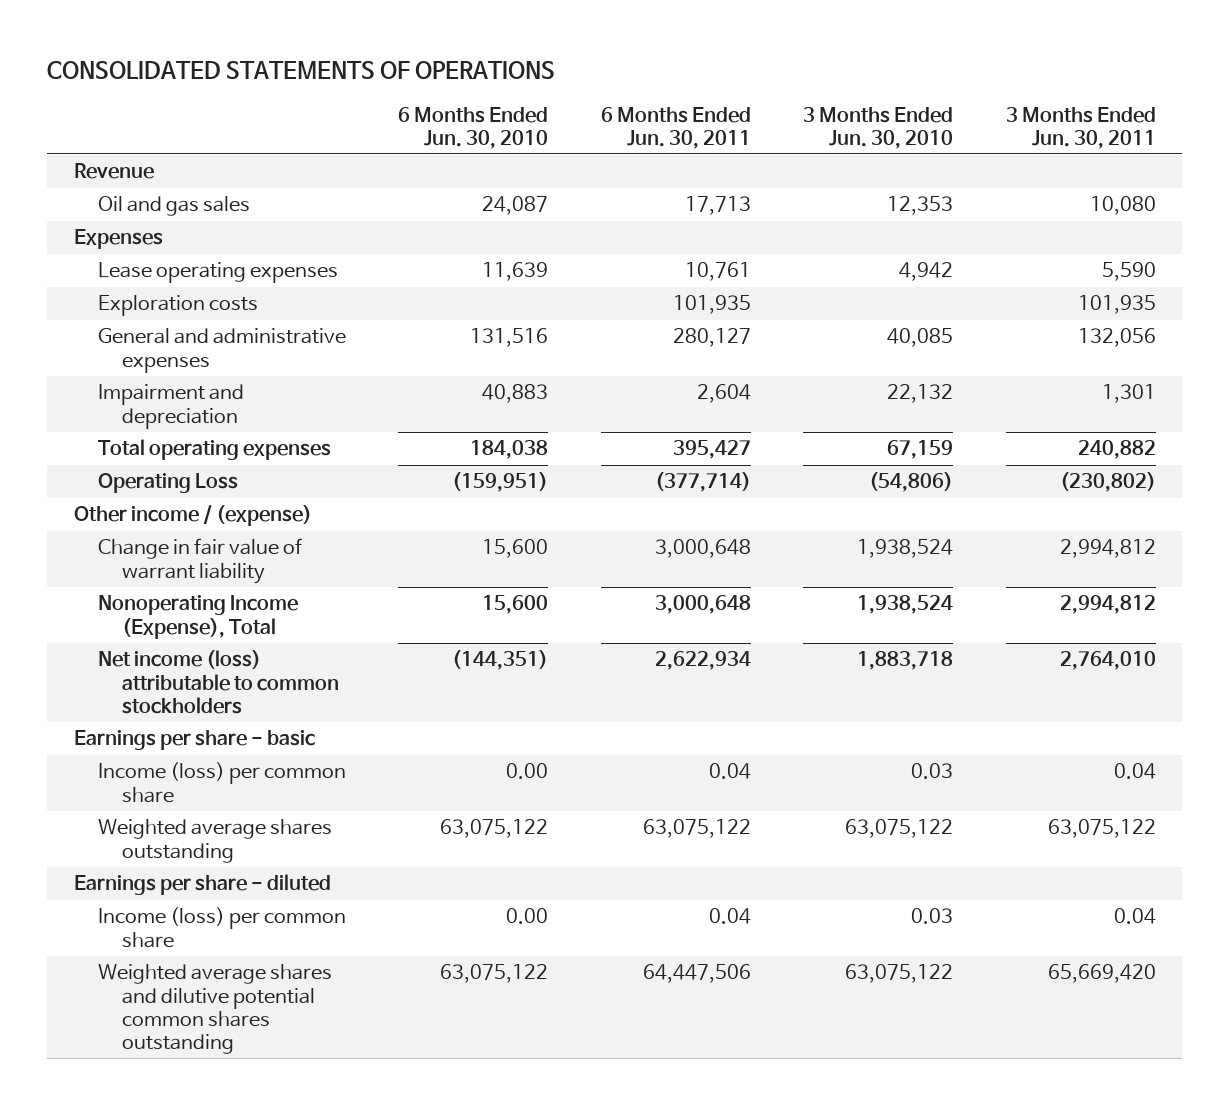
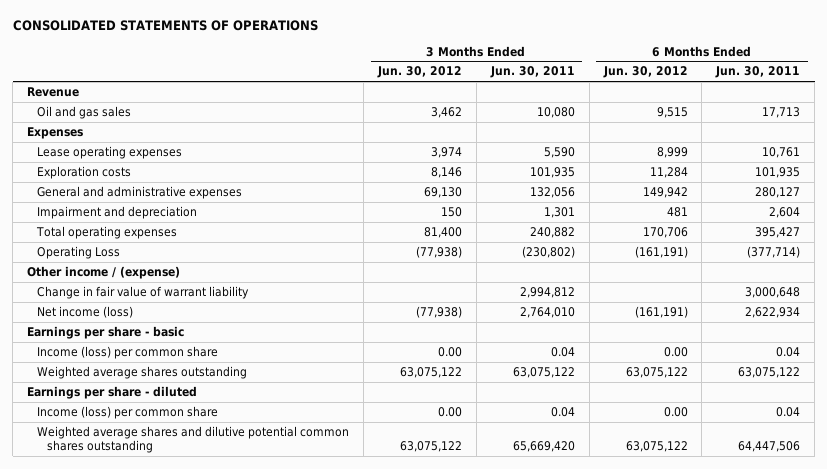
[398,106,549,149] 6 Months Ended Jun. 30, 2010 -> none
[803,106,954,149] 3 Months Ended Jun. 30, 2010 -> none
none -> [376,66,462,79] Jun. 30, 2012
none -> [602,66,688,79] Jun. 30, 2012
[97,595,298,639] Nonoperating Income (Expense), Total -> none
[97,650,339,714] Net income (loss) attributable to common stockholders -> [36,306,133,319] Net income (loss)

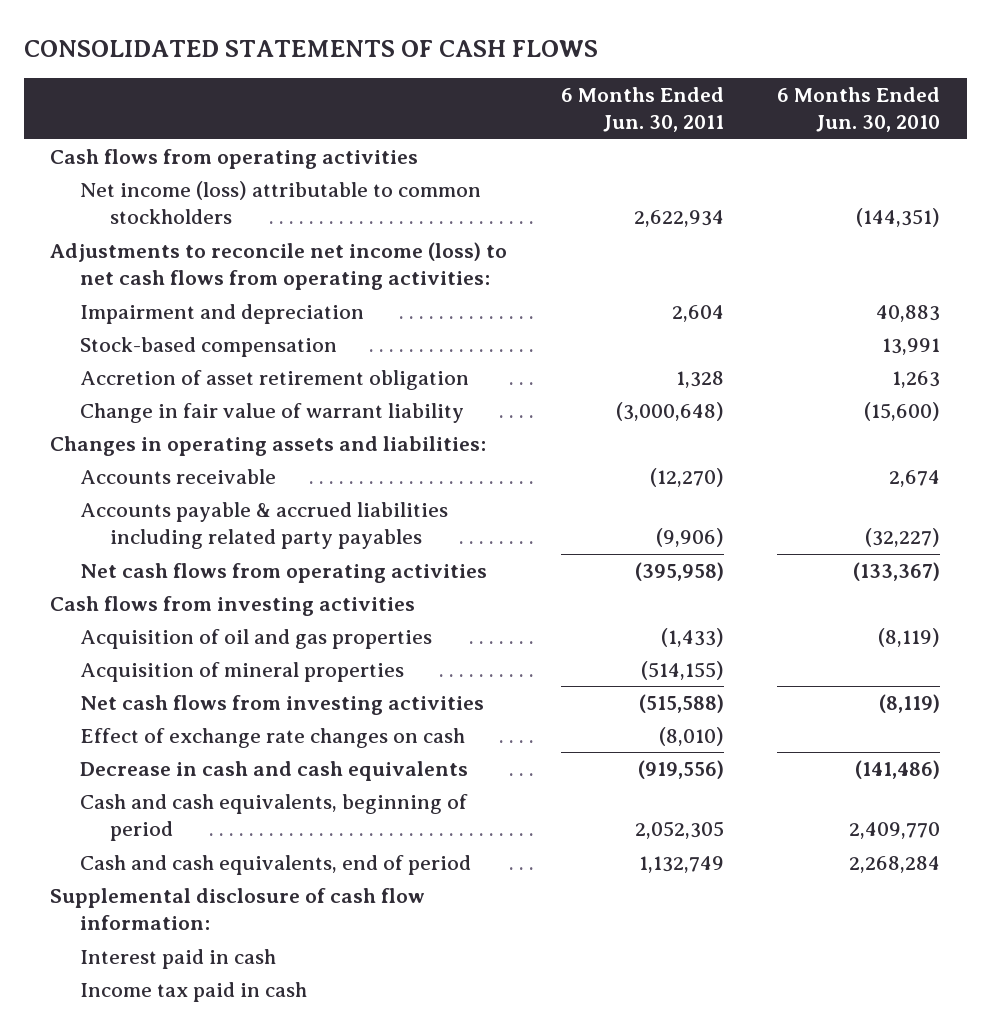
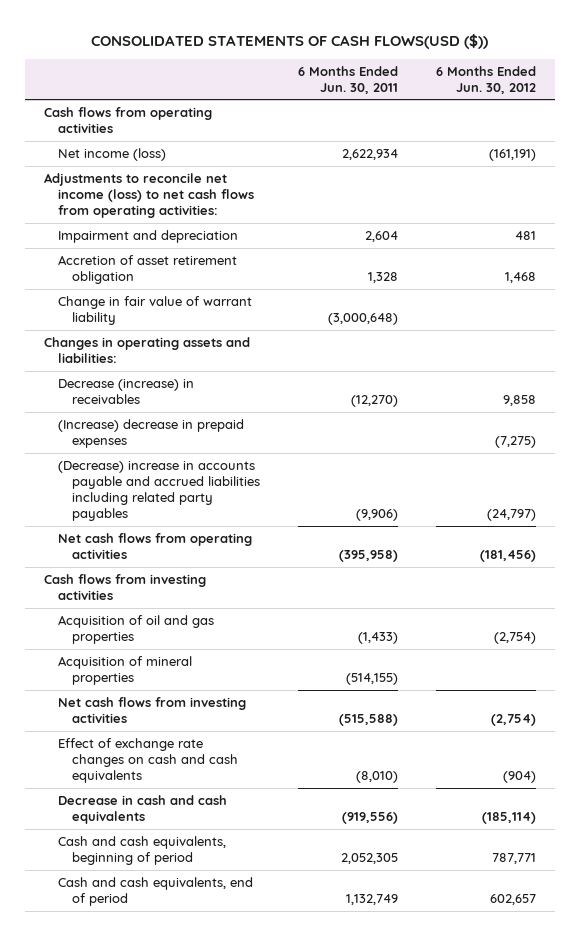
[23,39,598,57] CONSOLIDATED STATEMENTS OF CASH FLOWS -> [90,33,488,49] CONSOLIDATED STATEMENTS OF CASH FLOWS(USD ($))
[777,86,941,133] 6 Months Ended Jun. 30, 2010 -> none
none -> [435,65,536,94] 6 Months Ended Jun. 30, 2012
[80,180,482,225] Net income (loss) attributable to common stockholders -> [58,148,167,162] Net income (loss)
[80,336,338,357] Stock-based compensation -> none
[80,468,277,484] Accounts receivable -> [58,379,195,404] Decrease (increase) in receivables
none -> [58,419,245,448] (Increase) decrease in prepaid expenses
[80,501,449,550] Accounts payable & accrued liabilities including related party payables -> [58,461,261,521] (Decrease) increase in accounts payable and accrued liabilities including related party payables
[80,727,466,748] Effect of exchange rate changes on cash -> [58,738,239,783] Effect of exchange rate changes on cash and cash equivalents
[50,887,426,931] Supplemental disclosure of cash flow information: -> none
[80,948,277,969] Interest paid in cash -> none
[80,981,308,1002] Income tax paid in cash -> none

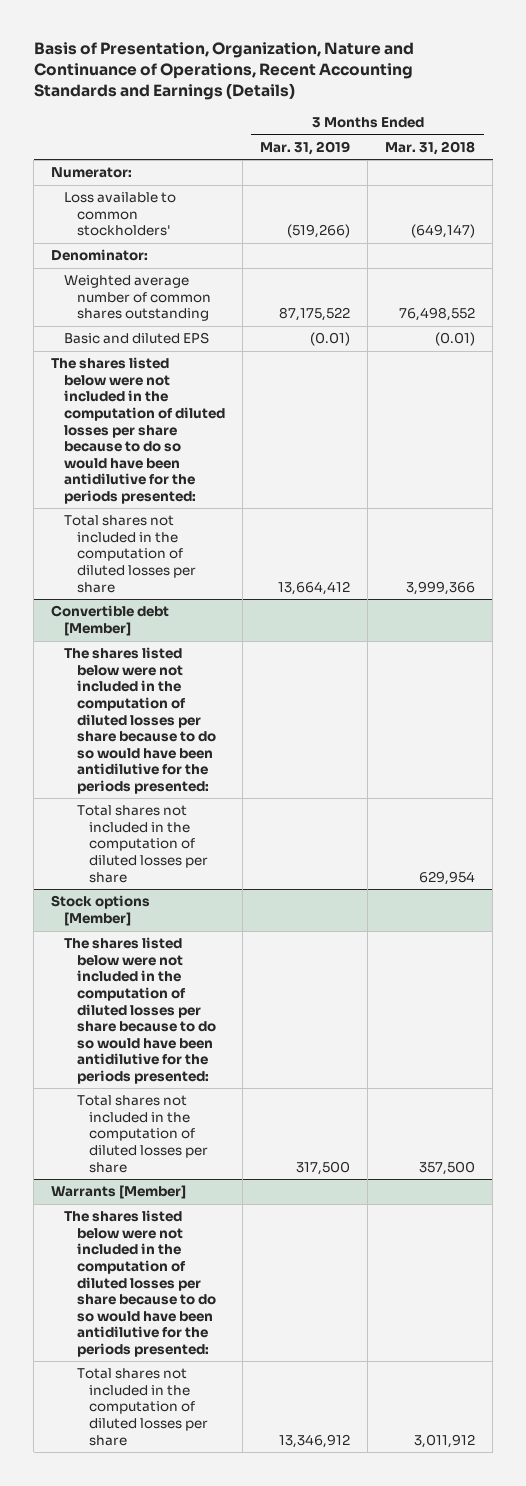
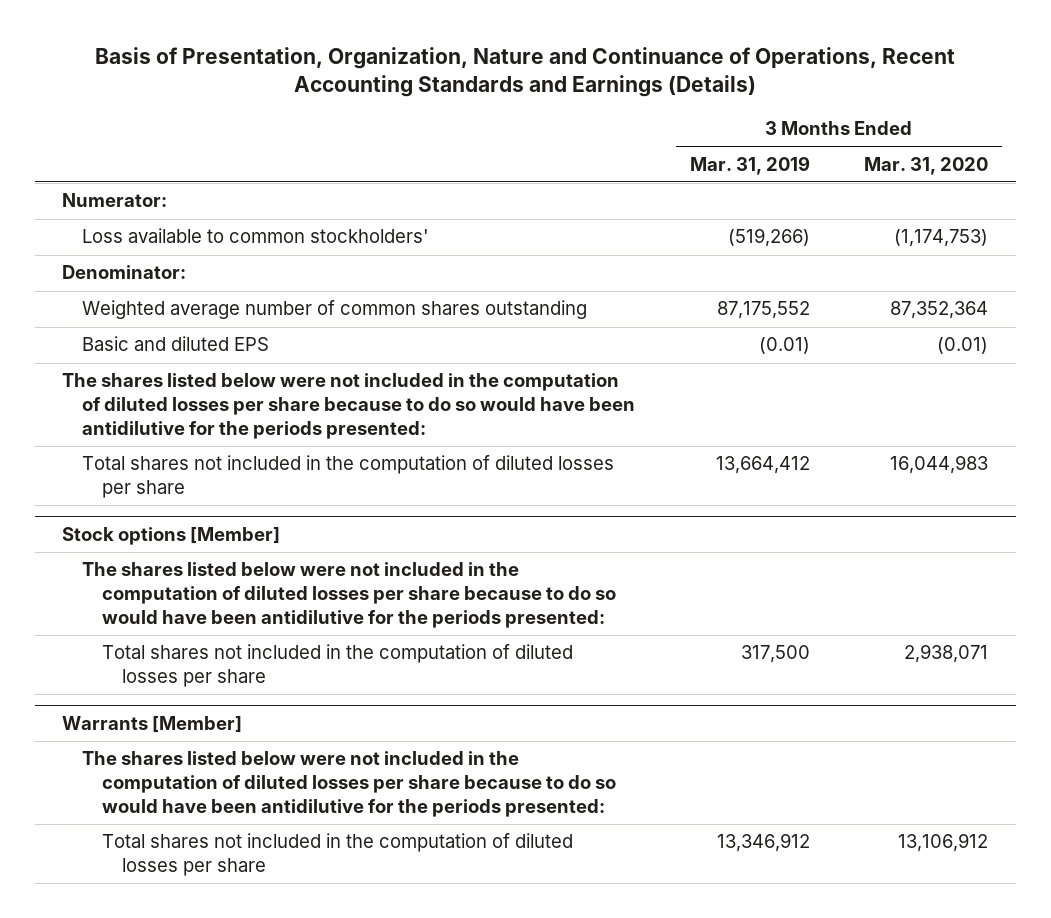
[385,140,476,155] Mar. 31, 2018 -> none
none -> [864,156,989,175] Mar. 31, 2020
[279,307,351,322] 87,175,522 -> [716,301,810,320] 87,175,552
[51,605,170,636] Convertible debt [Member] -> none
[63,647,216,794] The shares listed below were not included in the computation of diluted losses per share because to do so would have been antidilutive for the periods presented: -> none
[76,805,209,883] Total shares not included in the computation of diluted losses per share -> none

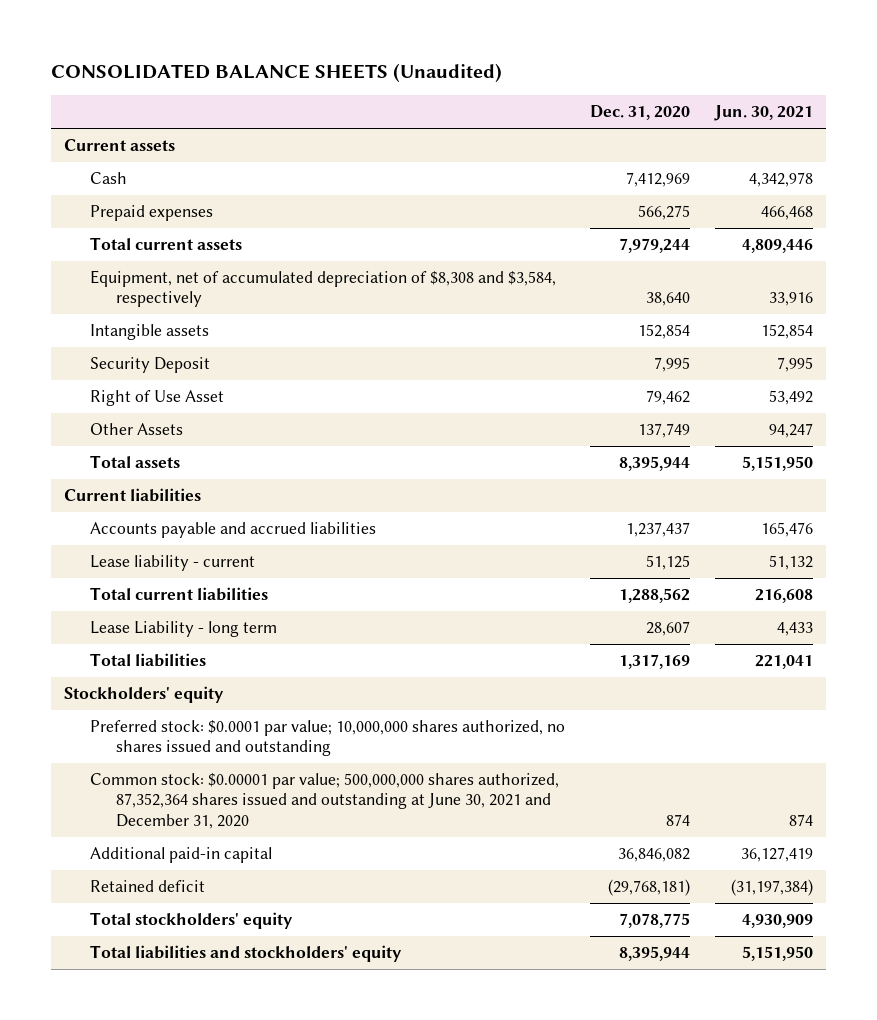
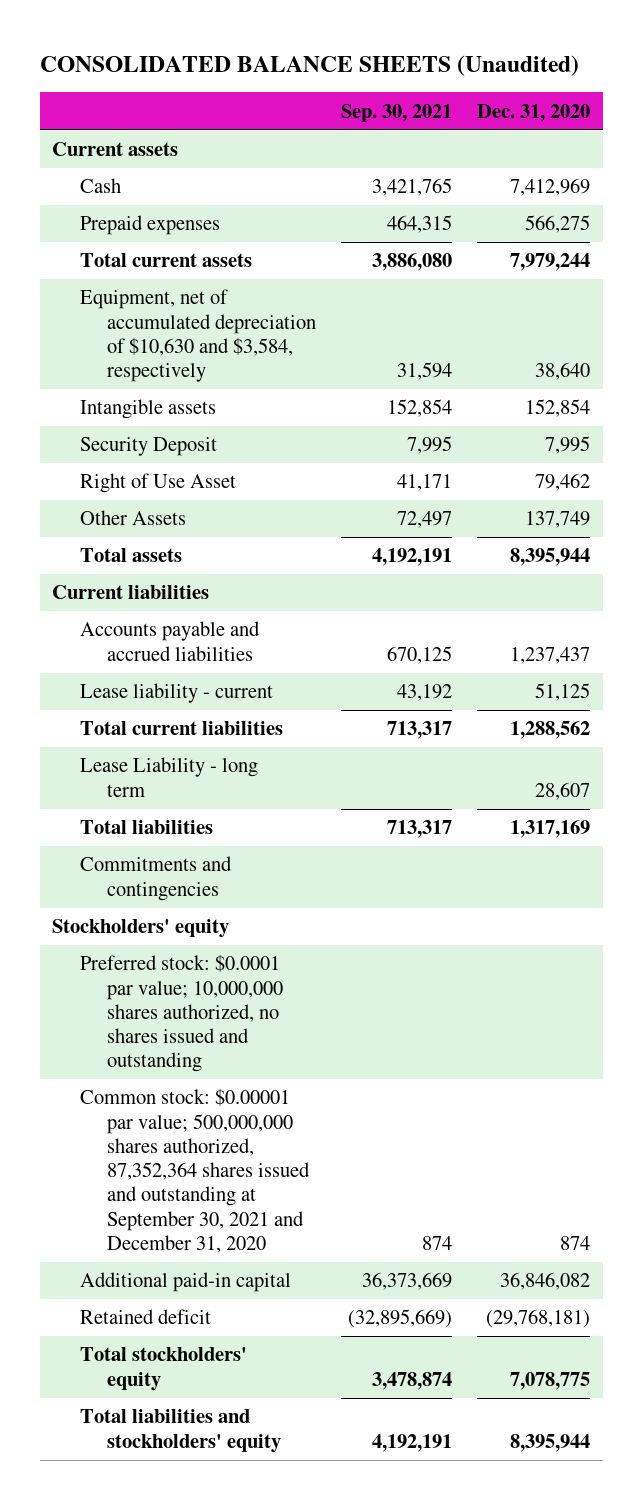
[714,105,814,122] Jun. 30, 2021 -> none
none -> [341,103,453,122] Sep. 30, 2021
[89,270,556,308] Equipment, net of accumulated depreciation of $8,308 and $3,584, respectively -> [79,289,317,383] Equipment, net of accumulated depreciation of $10,630 and $3,584, respectively
none -> [79,856,232,901] Commitments and contingencies
[89,773,559,829] Common stock: $0.00001 par value; 500,000,000 shares authorized, 87,352,364 shares issued and outstanding at June 30, 2021 and December 31, 2020 -> [79,1089,311,1253] Common stock: $0.00001 par value; 500,000,000 shares authorized, 87,352,364 shares issued and outstanding at September 30, 2021 and December 31, 2020

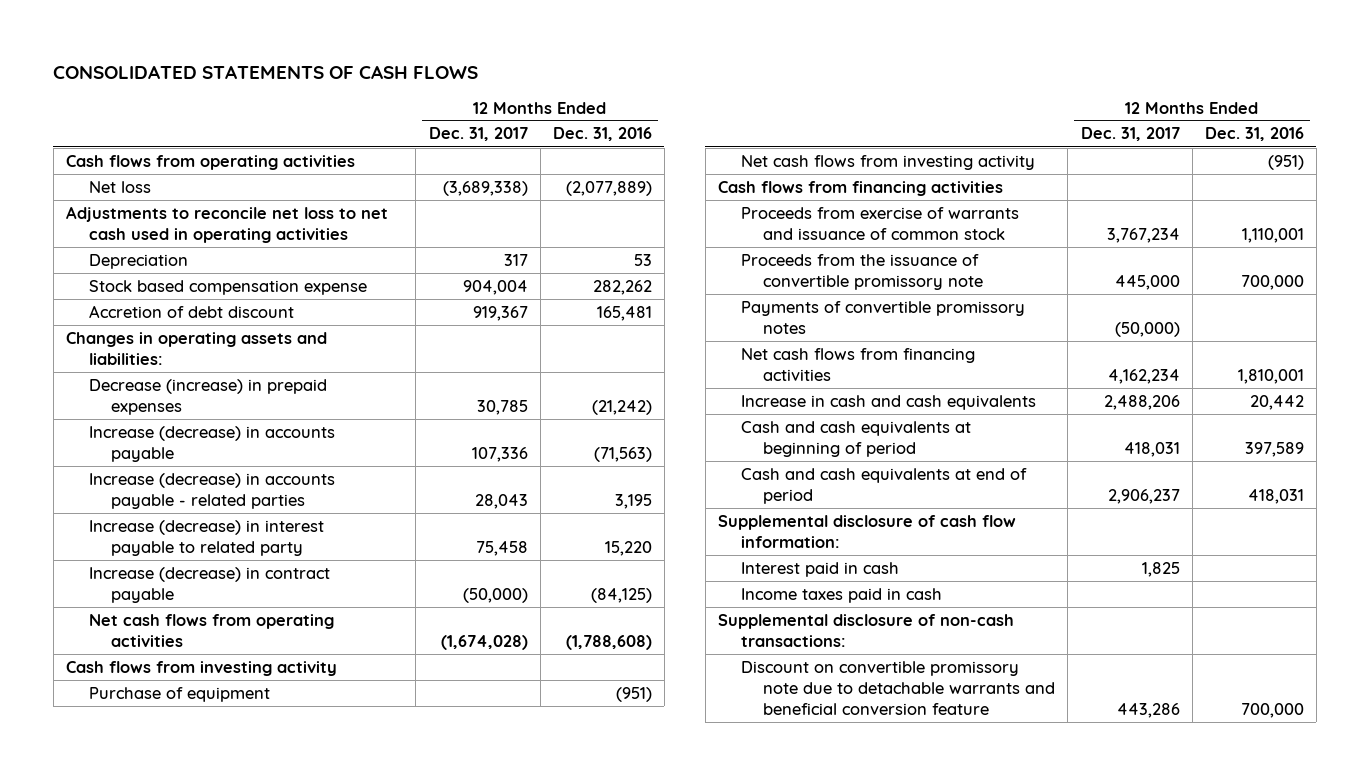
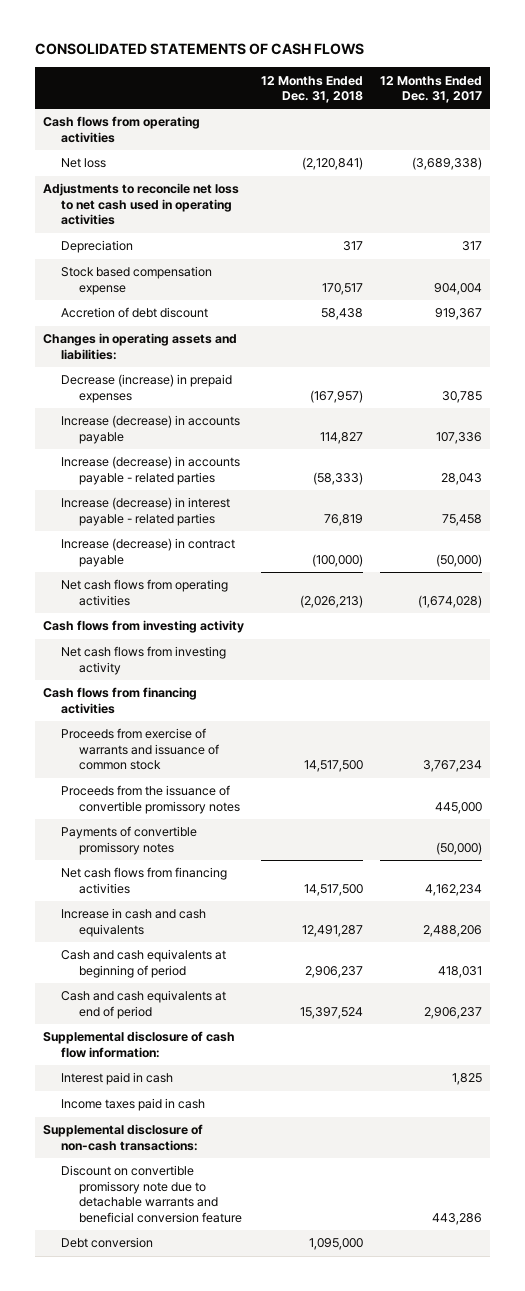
[552,127,652,142] Dec. 31, 2016 -> none
none -> [260,75,363,104] 12 Months Ended Dec. 31, 2018
[88,519,324,556] Increase (decrease) in interest payable to related party -> [61,497,231,526] Increase (decrease) in interest payable - related parties
[88,686,270,702] Purchase of equipment -> none
[740,253,984,290] Proceeds from the issuance of convertible promissory note -> [61,785,241,814] Proceeds from the issuance of convertible promissory notes
none -> [61,1237,154,1249] Debt conversion

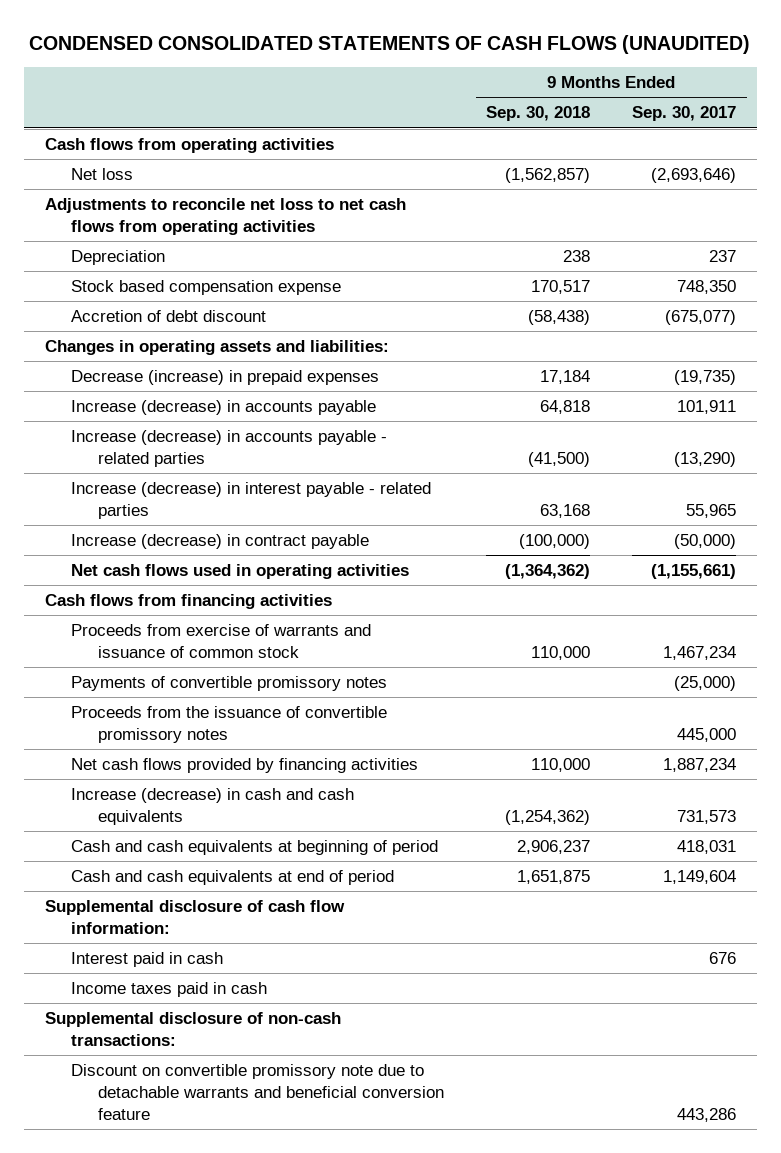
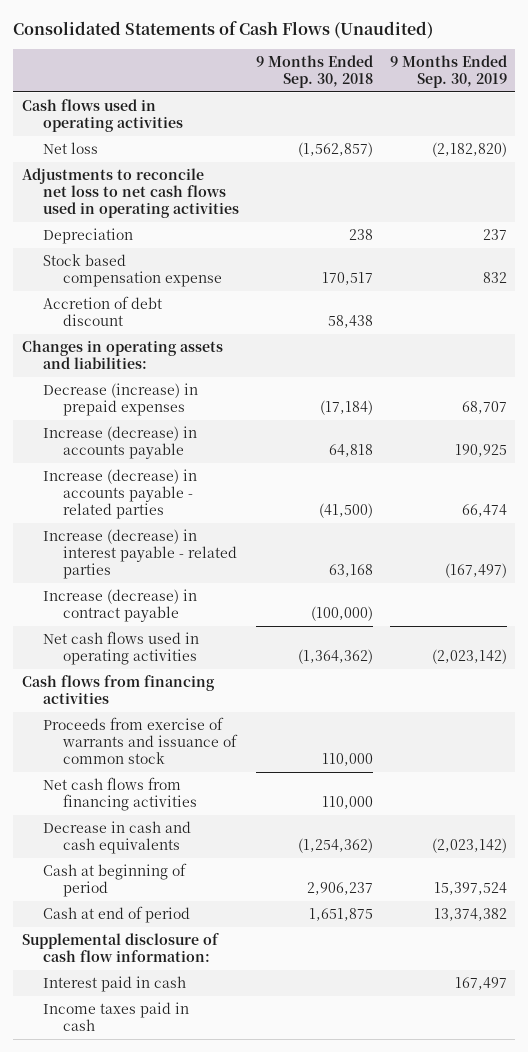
[29,35,751,55] CONDENSED CONSOLIDATED STATEMENTS OF CASH FLOWS (UNAUDITED) -> [13,20,434,39] Consolidated Statements of Cash Flows (Unaudited)
[632,106,737,122] Sep. 30, 2017 -> none
none -> [389,54,507,88] 9 Months Ended Sep. 30, 2019
[44,137,334,153] Cash flows from operating activities -> [21,99,183,133] Cash flows used in operating activities
[44,197,406,236] Adjustments to reconcile net loss to net cash flows from operating activities -> [21,168,239,219] Adjustments to reconcile net loss to net cash flows used in operating activities
[528,309,591,325] (58,438) -> [327,315,373,329] 58,438
[540,369,591,384] 17,184 -> [319,400,373,416] (17,184)
[71,675,388,691] Payments of convertible promissory notes -> none
[71,705,388,744] Proceeds from the issuance of convertible promissory notes -> none
[71,757,419,773] Net cash flows provided by financing activities -> [42,777,198,812] Net cash flows from financing activities
[71,787,355,826] Increase (decrease) in cash and cash equivalents -> [42,821,191,855] Decrease in cash and cash equivalents
[71,839,439,855] Cash and cash equivalents at beginning of period -> [42,863,187,898] Cash at beginning of period
[71,869,395,885] Cash and cash equivalents at end of period -> [42,906,190,924] Cash at end of period
[44,1011,341,1047] Supplemental disclosure of non-cash transactions: -> none
[71,1063,445,1121] Discount on convertible promissory note due to detachable warrants and beneficial conversion feature -> none

